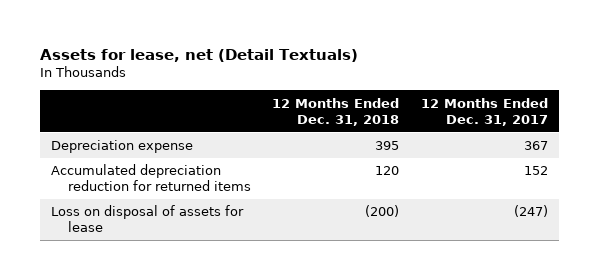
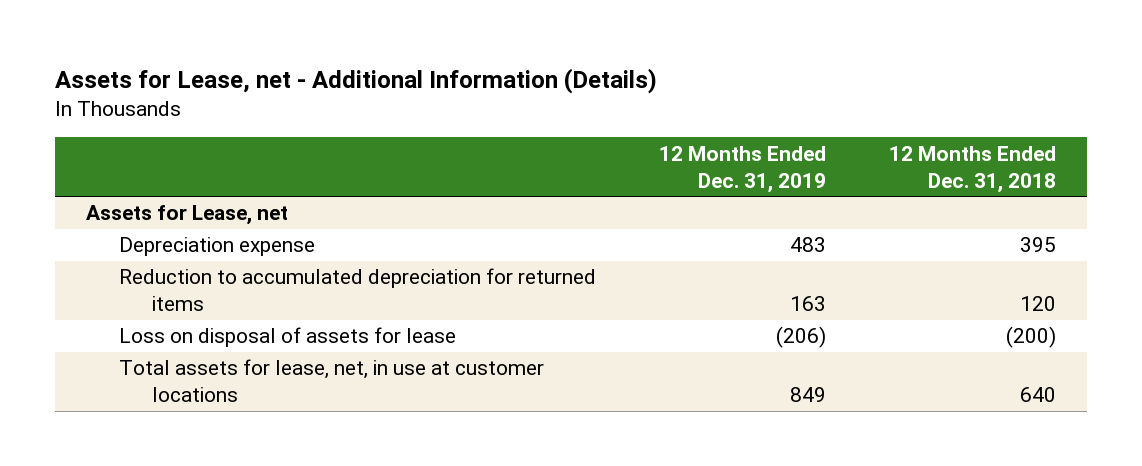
[39,48,358,62] Assets for lease, net (Detail Textuals) -> [55,67,658,94] Assets for Lease, net - Additional Information (Details)
[421,97,549,126] 12 Months Ended Dec. 31, 2017 -> none
none -> [658,145,826,193] 12 Months Ended Dec. 31, 2019
none -> [86,205,289,226] Assets for Lease, net
[50,164,251,192] Accumulated depreciation reduction for returned items -> [119,268,597,312] Reduction to accumulated depreciation for returned items
none -> [119,359,545,403] Total assets for lease, net, in use at customer locations

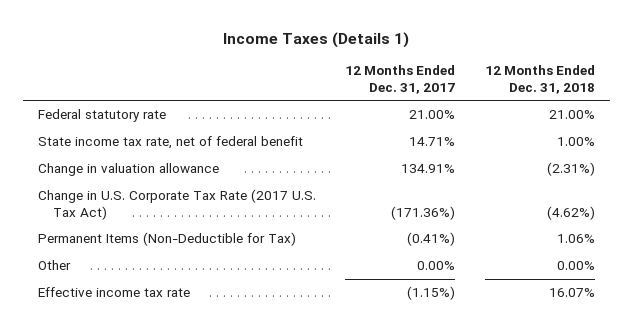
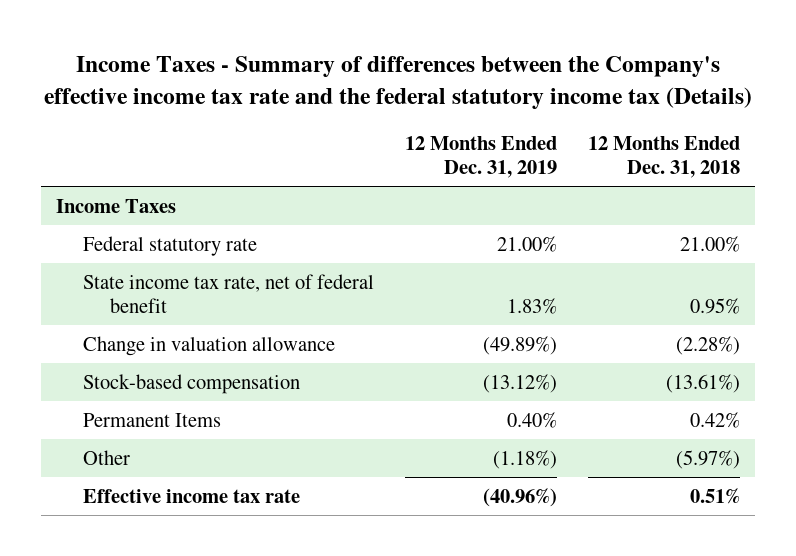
[223,31,410,48] Income Taxes (Details 1) -> [43,56,752,109] Income Taxes - Summary of differences between the Company's effective income tax rate and the federal statutory income tax (Details)
[345,65,456,94] 12 Months Ended Dec. 31, 2017 -> none
none -> [404,135,557,178] 12 Months Ended Dec. 31, 2019
none -> [55,198,176,213] Income Taxes
[37,189,316,220] Change in U.S. Corporate Tax Rate (2017 U.S. Tax Act) -> none
[556,137,595,147] 1.00% -> [689,297,740,314] 0.95%
[546,162,595,177] (2.31%) -> [675,335,740,355] (2.28%)
none -> [82,373,300,394] Stock-based compensation
[37,232,296,247] Permanent Items (Non-Deductible for Tax) -> [82,412,221,427] Permanent Items
[556,234,595,244] 1.06% -> [689,411,740,428] 0.42%
[556,261,595,271] 0.00% -> [675,449,740,469] (5.97%)
[548,288,595,298] 16.07% -> [689,487,740,504] 0.51%

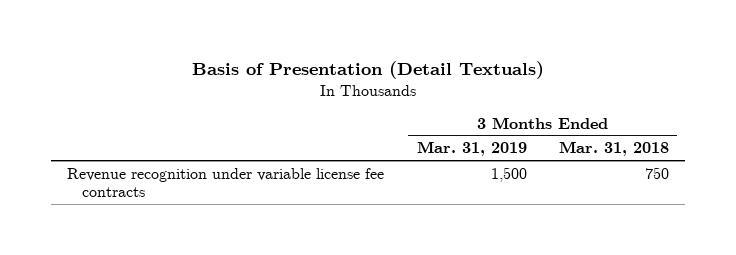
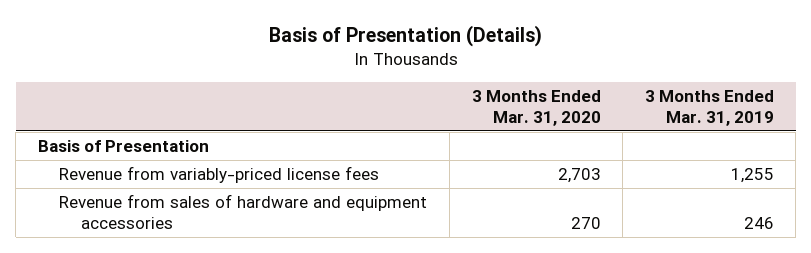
[192,60,545,79] Basis of Presentation (Detail Textuals) -> [268,24,542,47] Basis of Presentation (Details)
[559,141,670,157] Mar. 31, 2018 -> none
none -> [471,89,601,126] 3 Months Ended Mar. 31, 2020
[67,167,385,197] Revenue recognition under variable license fee contracts -> none
none -> [37,140,209,153] Basis of Presentation
none -> [59,166,380,184] Revenue from variably-priced license fees
none -> [59,194,428,230] Revenue from sales of hardware and equipment accessories

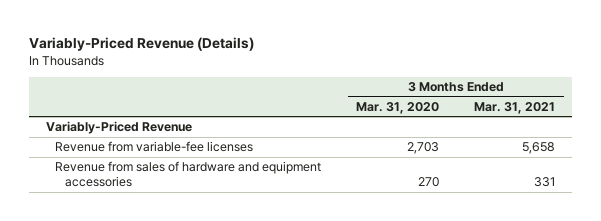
[268,24,542,47] Basis of Presentation (Details) -> [28,36,254,51] Variably-Priced Revenue (Details)
[644,89,774,126] 3 Months Ended Mar. 31, 2019 -> none
none -> [474,101,556,114] Mar. 31, 2021
[37,140,209,153] Basis of Presentation -> none
none -> [46,121,193,135] Variably-Priced Revenue
[59,166,380,184] Revenue from variably-priced license fees -> [55,141,254,153] Revenue from variable-fee licenses

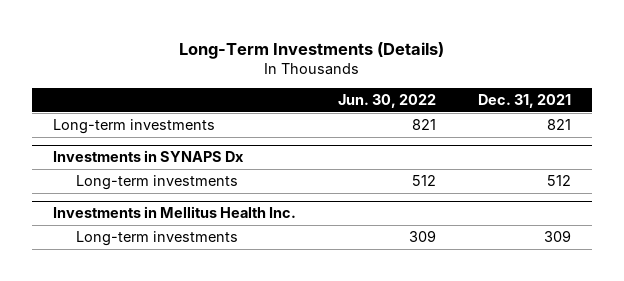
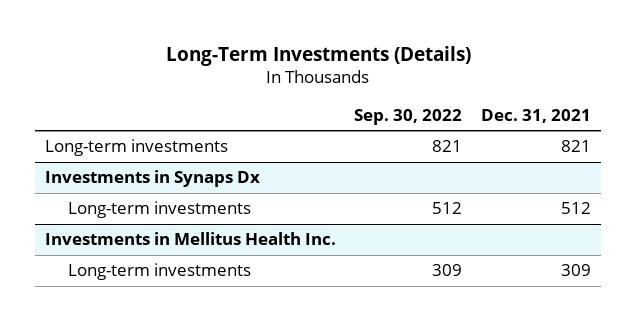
[338,94,437,109] Jun. 30, 2022 -> none
none -> [354,108,463,125] Sep. 30, 2022
[53,150,245,163] Investments in SYNAPS Dx -> [44,170,260,188] Investments in Synaps Dx

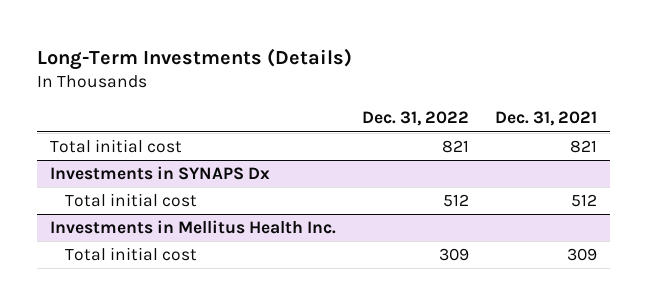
[354,108,463,125] Sep. 30, 2022 -> none
none -> [362,111,470,127] Dec. 31, 2022
[44,139,228,157] Long-term investments -> [49,139,182,154] Total initial cost
[44,170,260,188] Investments in Synaps Dx -> [49,166,270,181] Investments in SYNAPS Dx
[68,201,252,219] Long-term investments -> [65,193,198,208] Total initial cost
[68,263,252,281] Long-term investments -> [65,247,198,262] Total initial cost

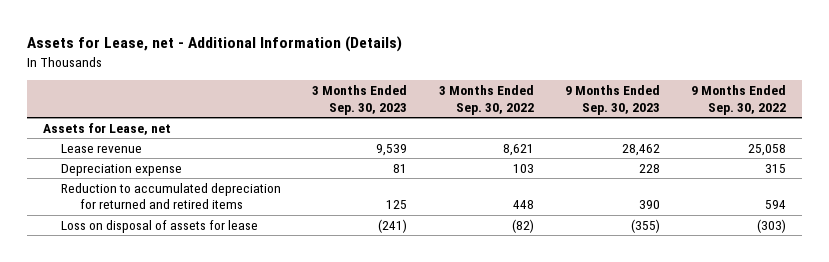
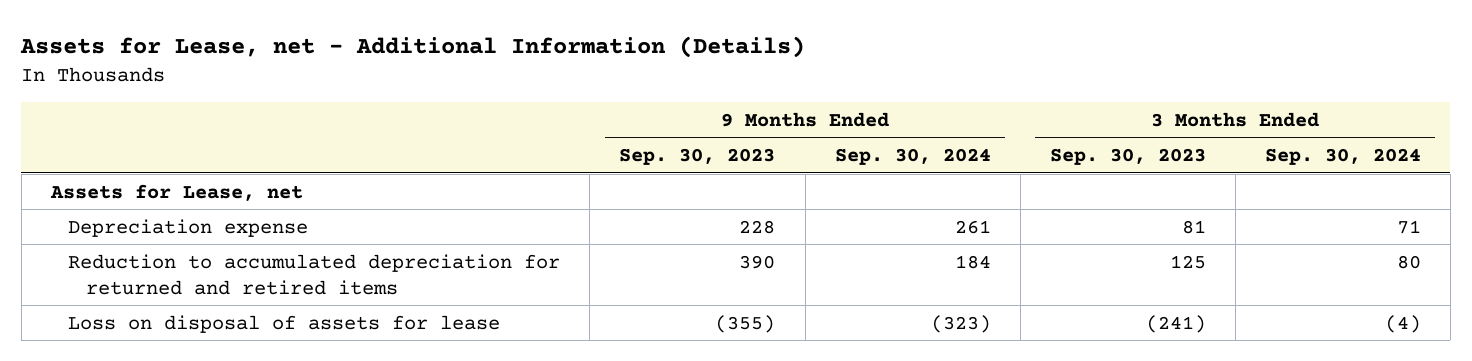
[438,85,534,115] 3 Months Ended Sep. 30, 2022 -> none
[691,85,787,115] 9 Months Ended Sep. 30, 2022 -> none
none -> [834,148,991,166] Sep. 30, 2024
none -> [1264,148,1421,166] Sep. 30, 2024
[61,144,143,154] Lease revenue -> none

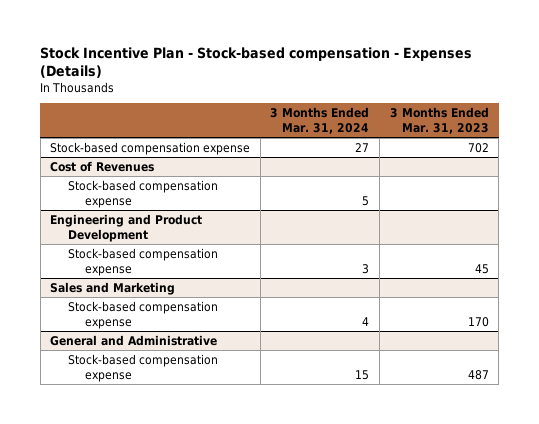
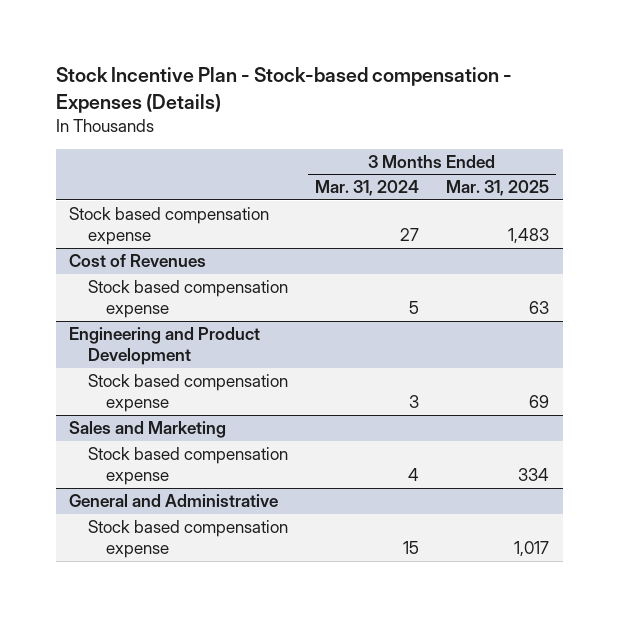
[389,107,489,134] 3 Months Ended Mar. 31, 2023 -> none
none -> [446,180,550,197] Mar. 31, 2025
[50,141,251,155] Stock-based compensation expense -> [69,207,270,246] Stock based compensation expense
[67,179,218,208] Stock-based compensation expense -> [87,280,288,319] Stock based compensation expense
[67,247,218,276] Stock-based compensation expense -> [87,374,288,413] Stock based compensation expense
[67,300,218,329] Stock-based compensation expense -> [87,447,288,486] Stock based compensation expense
[67,353,218,382] Stock-based compensation expense -> [87,520,288,559] Stock based compensation expense

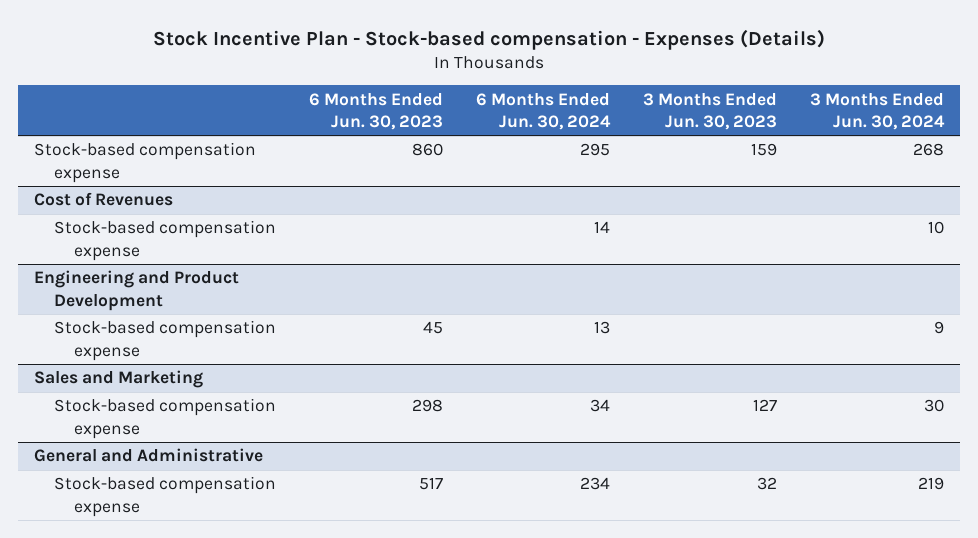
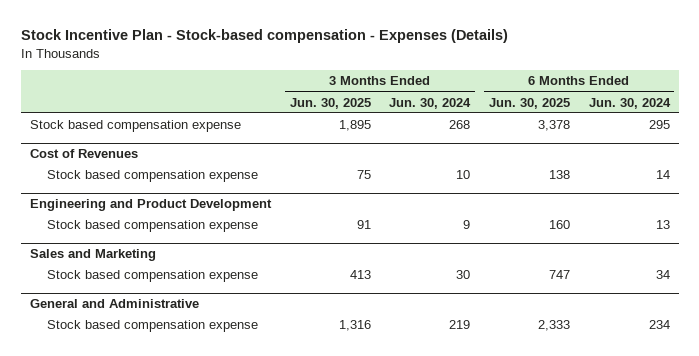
[309,92,444,130] 6 Months Ended Jun. 30, 2023 -> none
[642,92,777,130] 3 Months Ended Jun. 30, 2023 -> none
none -> [289,97,371,109] Jun. 30, 2025
none -> [488,97,570,109] Jun. 30, 2025
[34,142,257,183] Stock-based compensation expense -> [29,120,241,133] Stock based compensation expense
[54,220,277,261] Stock-based compensation expense -> [47,170,259,183] Stock based compensation expense
[54,320,277,361] Stock-based compensation expense -> [47,220,259,233] Stock based compensation expense
[54,398,277,439] Stock-based compensation expense -> [47,270,259,283] Stock based compensation expense
[54,476,277,517] Stock-based compensation expense -> [47,320,259,333] Stock based compensation expense

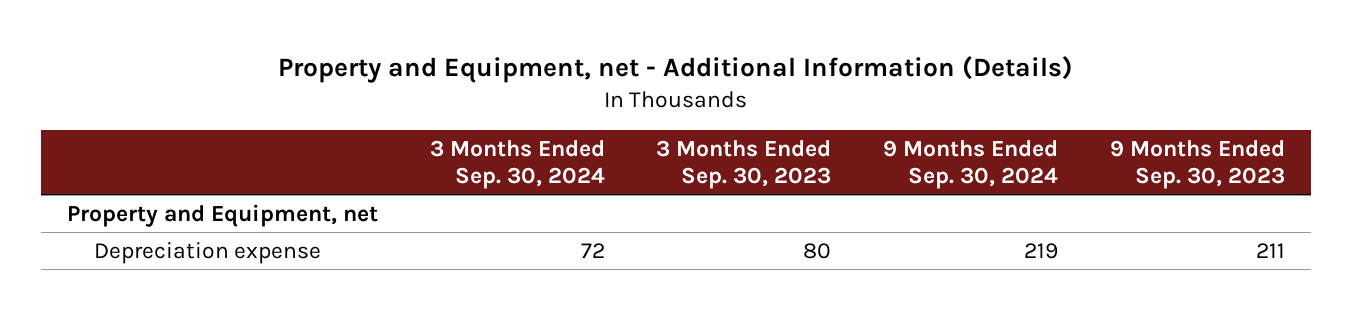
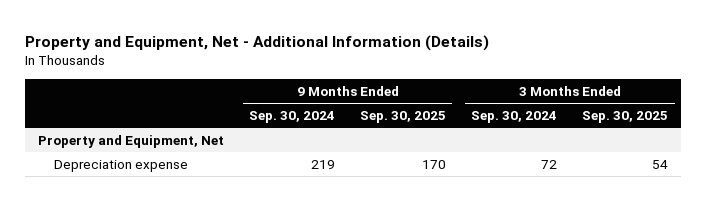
[277,56,1073,84] Property and Equipment, net - Additional Information (Details) -> [25,34,490,51] Property and Equipment, Net - Additional Information (Details)
[656,140,832,189] 3 Months Ended Sep. 30, 2023 -> none
[1110,140,1286,189] 9 Months Ended Sep. 30, 2023 -> none
none -> [360,111,447,124] Sep. 30, 2025
none -> [582,111,669,124] Sep. 30, 2025
[66,203,378,227] Property and Equipment, net -> [37,134,224,148] Property and Equipment, Net

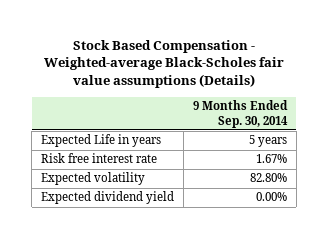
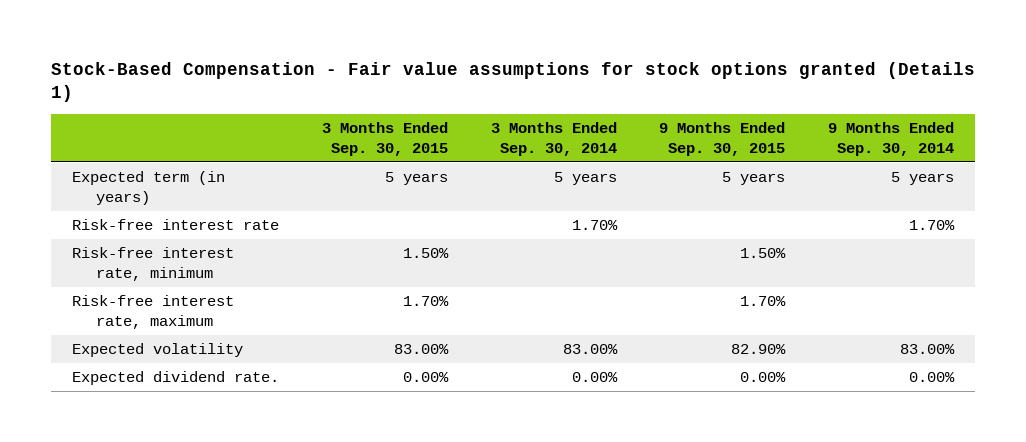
[44,39,285,89] Stock Based Compensation - Weighted-average Black-Scholes fair value assumptions (Details) -> [50,61,975,103] Stock-Based Compensation - Fair value assumptions for stock options granted (Details 1)
none -> [321,121,448,156] 3 Months Ended Sep. 30, 2015
none -> [490,121,617,156] 3 Months Ended Sep. 30, 2014
none -> [659,121,786,156] 9 Months Ended Sep. 30, 2015
[41,134,162,148] Expected Life in years -> [72,171,226,205] Expected term (in years)
[41,153,158,164] Risk free interest rate -> [72,219,280,231] Risk-free interest rate
[255,154,287,164] 1.67% -> [909,220,956,231] 1.70%
none -> [72,247,235,281] Risk-free interest rate, minimum
none -> [72,295,235,329] Risk-free interest rate, maximum
[249,173,287,183] 82.80% -> [900,344,956,355] 83.00%
[41,191,175,205] Expected dividend yield -> [72,371,280,386] Expected dividend rate.

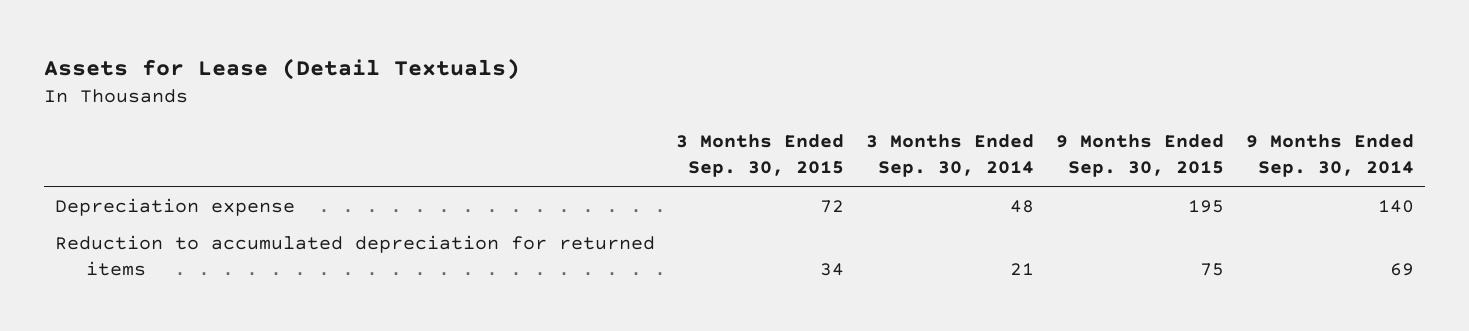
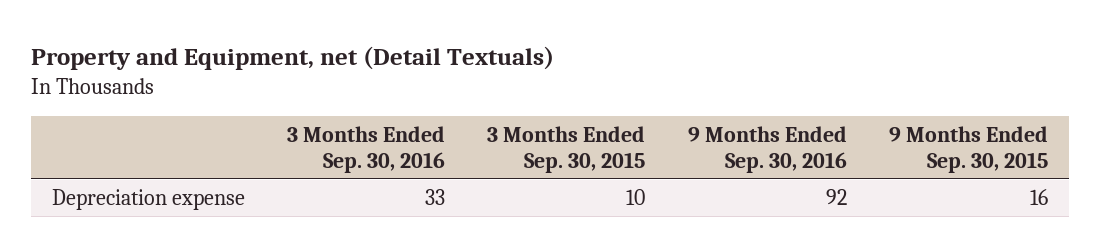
[43,58,520,81] Assets for Lease (Detail Textuals) -> [30,45,554,70] Property and Equipment, net (Detail Textuals)
[866,134,1035,178] 3 Months Ended Sep. 30, 2014 -> none
[1245,134,1414,178] 9 Months Ended Sep. 30, 2014 -> none
none -> [287,125,446,174] 3 Months Ended Sep. 30, 2016
none -> [687,125,847,174] 9 Months Ended Sep. 30, 2016
[54,234,655,276] Reduction to accumulated depreciation for returned items -> none
[820,199,845,213] 72 -> [626,189,646,206] 10
[1188,199,1225,213] 195 -> [1029,189,1048,206] 16

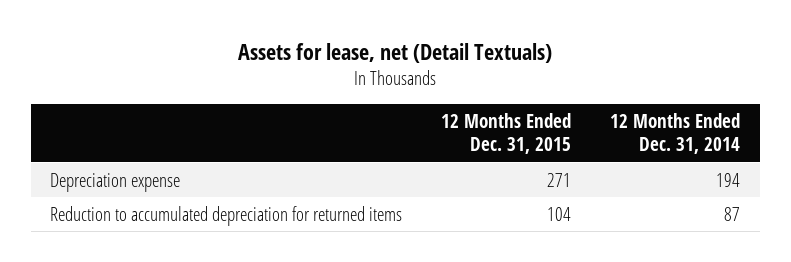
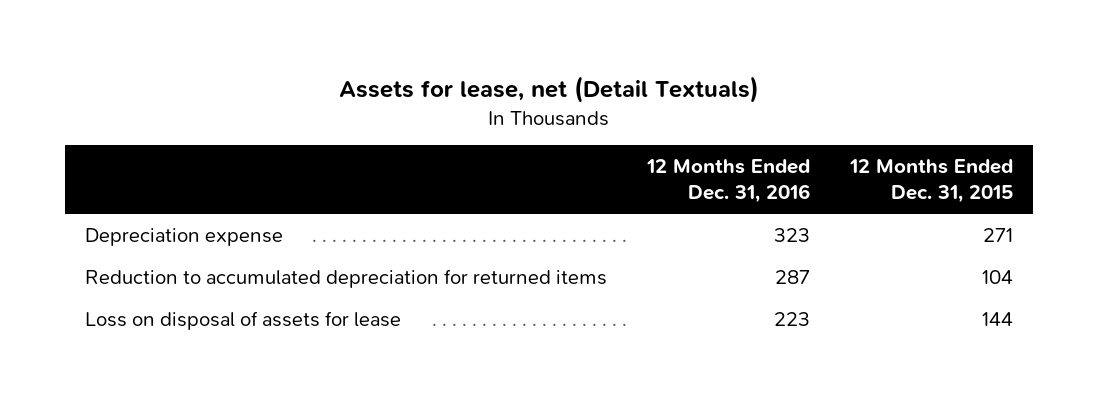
[610,112,741,155] 12 Months Ended Dec. 31, 2014 -> none
none -> [645,159,810,204] 12 Months Ended Dec. 31, 2016
none -> [84,311,401,331] Loss on disposal of assets for lease

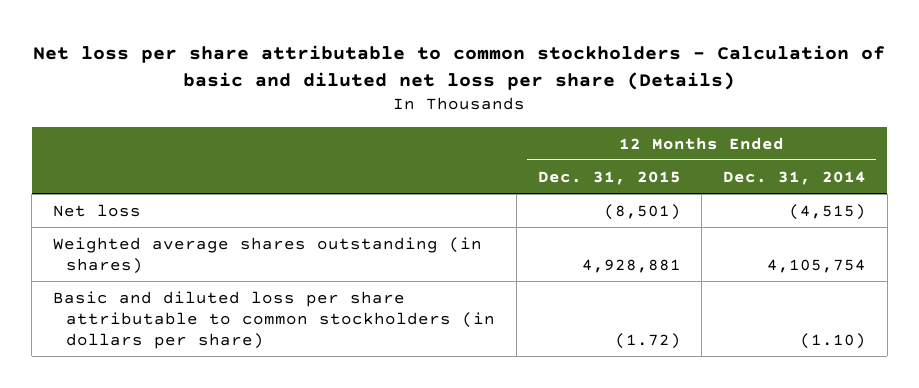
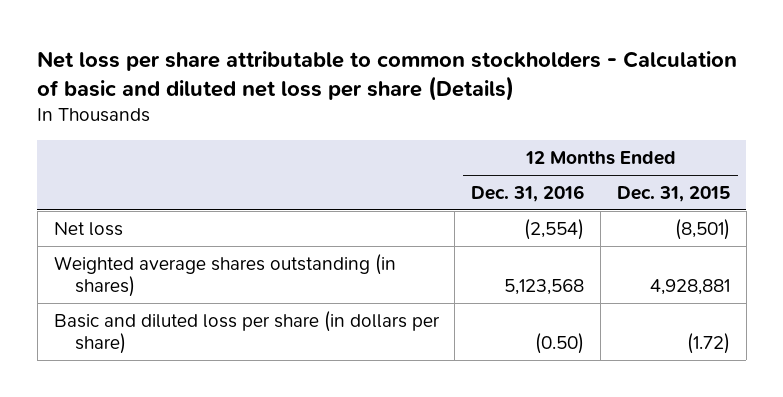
[722,170,866,185] Dec. 31, 2014 -> none
none -> [471,184,585,202] Dec. 31, 2016
[52,290,496,349] Basic and diluted loss per share attributable to common stockholders (in dollars per share) -> [53,310,440,355] Basic and diluted loss per share (in dollars per share)

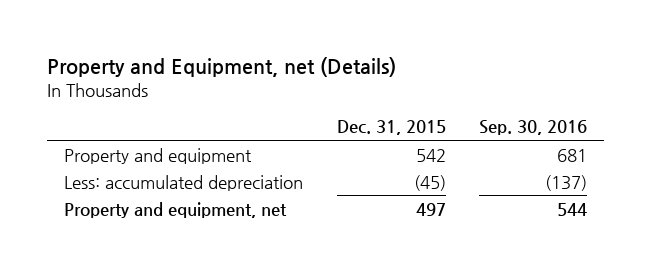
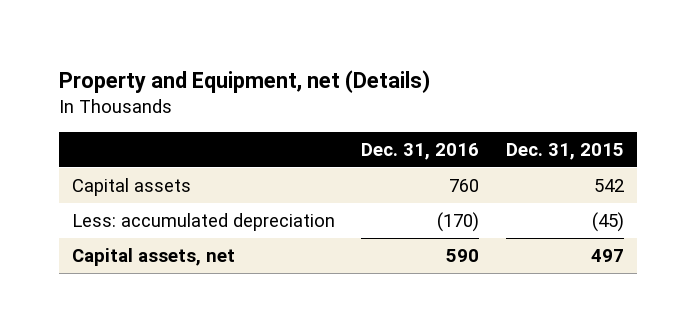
[479,120,588,136] Sep. 30, 2016 -> none
none -> [361,143,480,161] Dec. 31, 2016
[63,147,252,164] Property and equipment -> [72,177,192,196] Capital assets
[63,201,287,218] Property and equipment, net -> [72,247,236,266] Capital assets, net

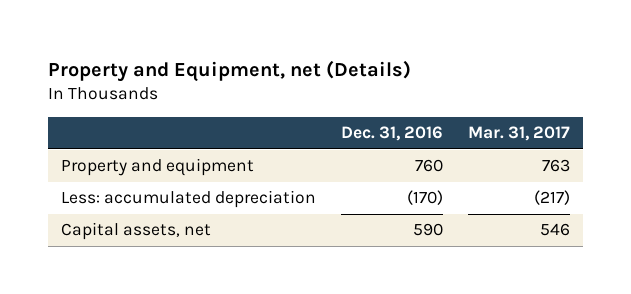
[505,143,624,161] Dec. 31, 2015 -> none
none -> [468,126,571,142] Mar. 31, 2017
[72,177,192,196] Capital assets -> [61,158,255,177] Property and equipment

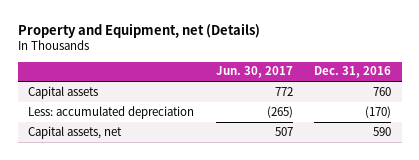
[468,126,571,142] Mar. 31, 2017 -> none
none -> [215,66,293,79] Jun. 30, 2017
[61,158,255,177] Property and equipment -> [28,85,99,99] Capital assets

